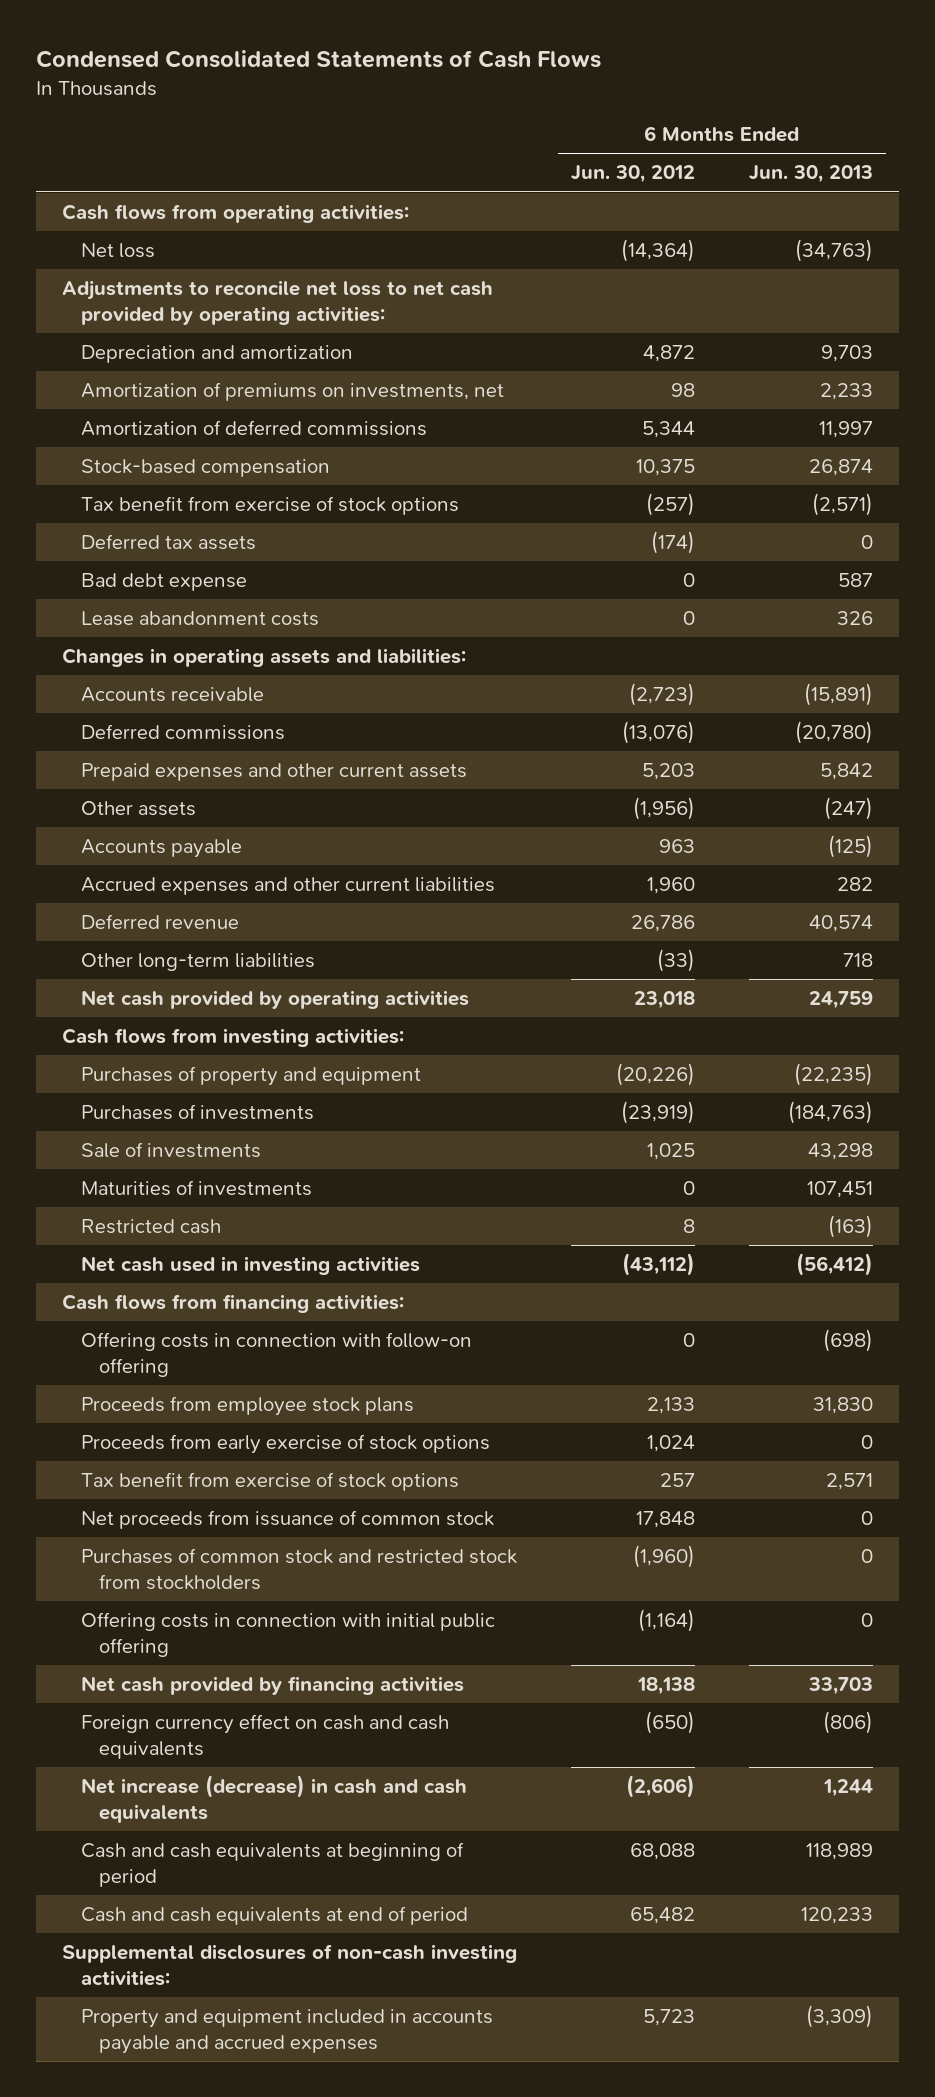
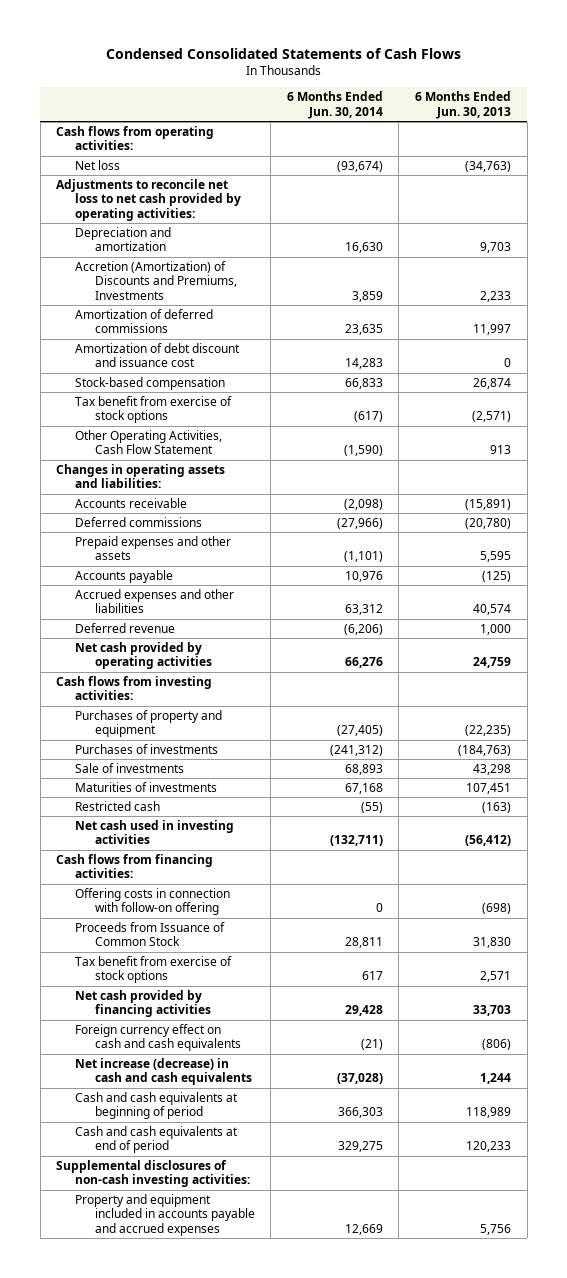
[570,165,695,184] Jun. 30, 2012 -> none
none -> [286,91,383,119] 6 Months Ended Jun. 30, 2014
[80,382,504,402] Amortization of premiums on investments, net -> [75,261,237,300] Accretion (Amortization) of Discounts and Premiums, Investments
none -> [75,343,241,368] Amortization of debt discount and issuance cost
[80,534,256,551] Deferred tax assets -> none
[80,573,247,592] Bad debt expense -> none
[80,611,319,627] Lease abandonment costs -> none
none -> [75,430,223,455] Other Operating Activities, Cash Flow Statement
[80,801,196,817] Other assets -> none
[80,763,467,782] Prepaid expenses and other current assets -> [75,536,232,561] Prepaid expenses and other assets
[819,763,873,781] 5,842 -> [480,551,512,563] 5,595
[80,877,495,896] Accrued expenses and other current liabilities -> none
[80,953,315,972] Other long-term liabilities -> none
[80,914,239,930] Deferred revenue -> [75,589,235,614] Accrued expenses and other liabilities
none -> [75,623,176,634] Deferred revenue
[80,1434,490,1455] Proceeds from early exercise of stock options -> none
[80,1396,414,1417] Proceeds from employee stock plans -> [75,922,226,947] Proceeds from Issuance of Common Stock
[80,1510,494,1530] Net proceeds from issuance of common stock -> none
[80,1548,517,1590] Purchases of common stock and restricted stock from stockholders -> none
[80,1612,495,1657] Offering costs in connection with initial public offering -> none
[805,2005,873,2029] (3,309) -> [480,1223,512,1235] 5,756

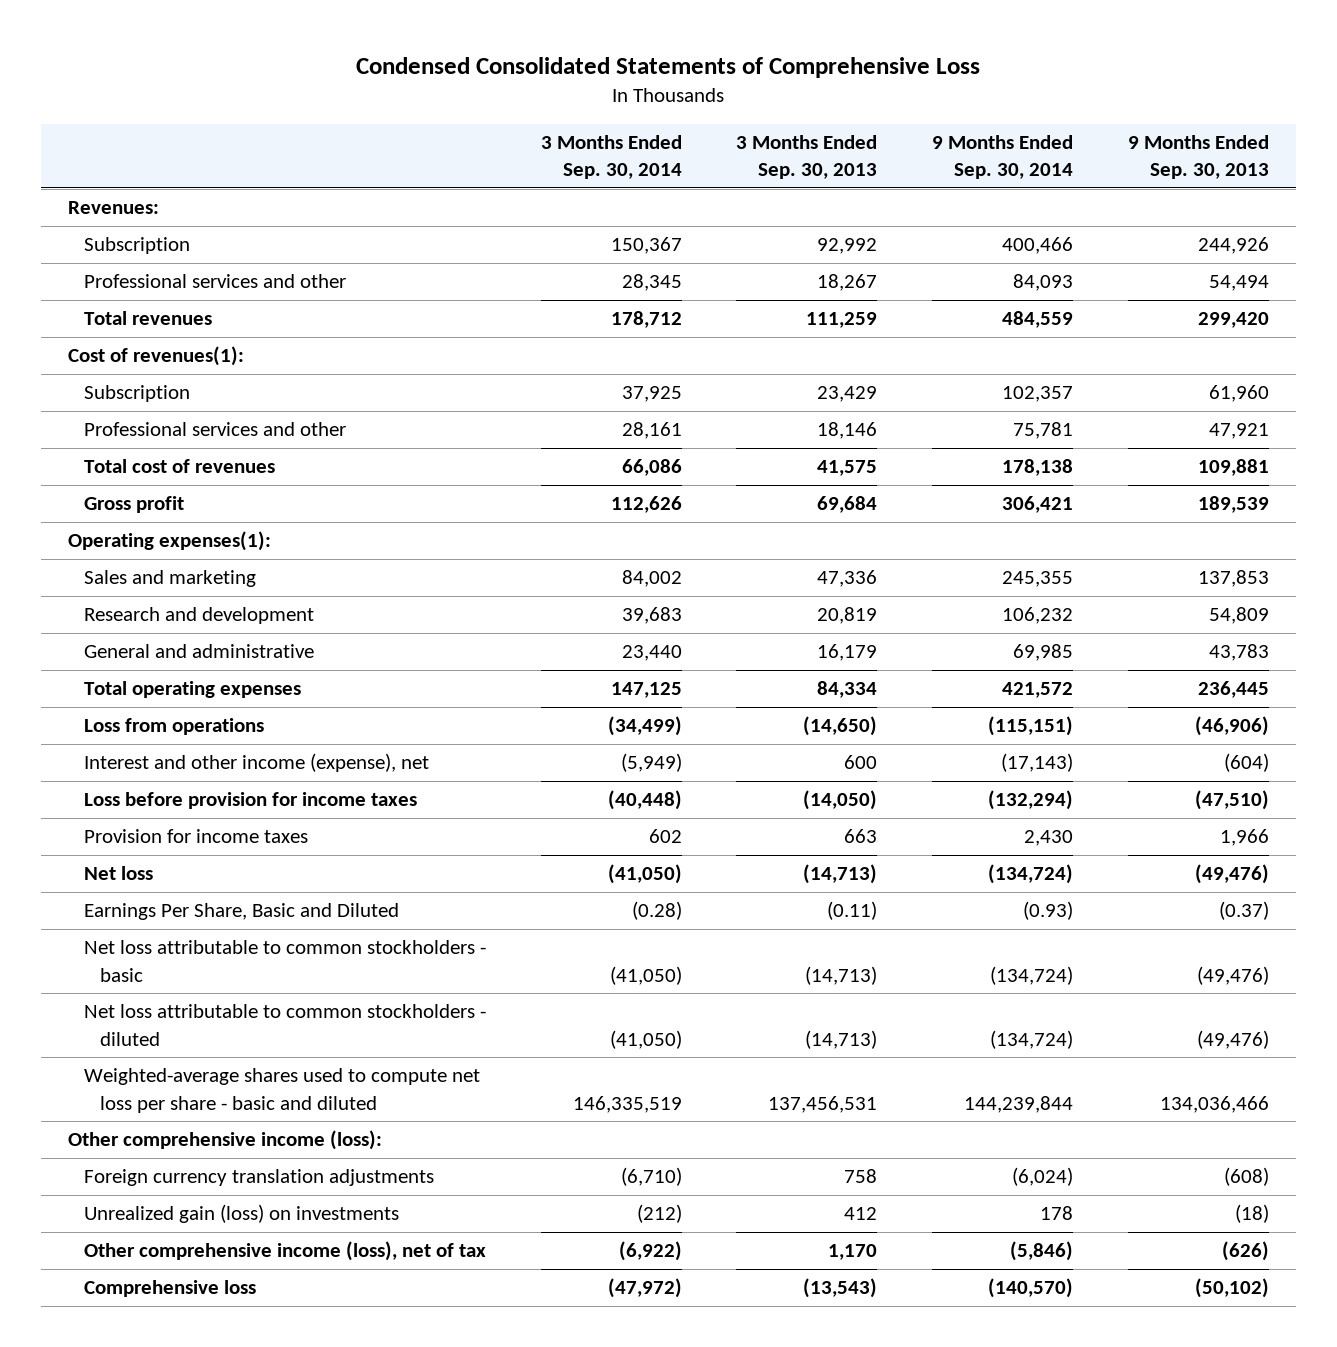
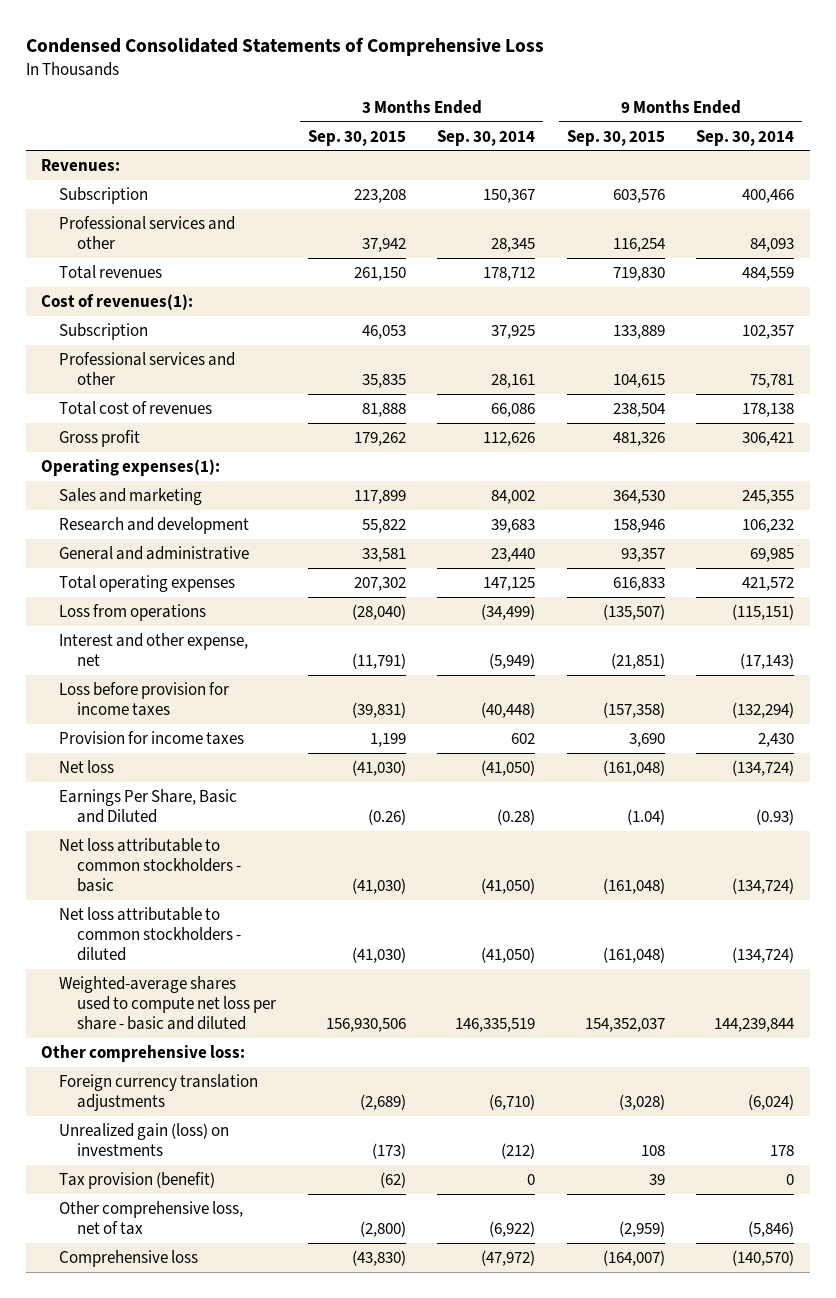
[736,134,878,180] 3 Months Ended Sep. 30, 2013 -> none
[1127,134,1269,180] 9 Months Ended Sep. 30, 2013 -> none
none -> [307,129,406,146] Sep. 30, 2015
none -> [566,129,665,146] Sep. 30, 2015
[84,753,430,773] Interest and other income (expense), net -> [59,633,249,666] Interest and other expense, net
[68,1130,383,1151] Other comprehensive income (loss): -> [41,1045,246,1063] Other comprehensive loss:
none -> [59,1172,216,1190] Tax provision (benefit)
[84,1241,487,1262] Other comprehensive income (loss), net of tax -> [59,1201,244,1235] Other comprehensive loss, net of tax

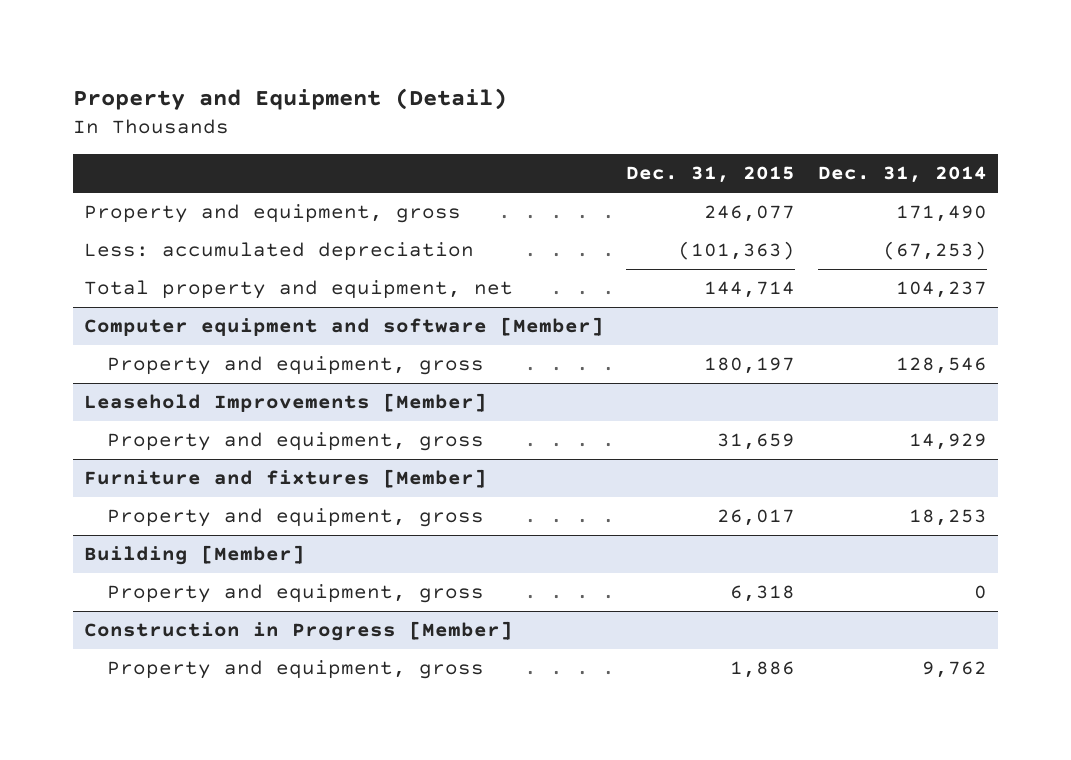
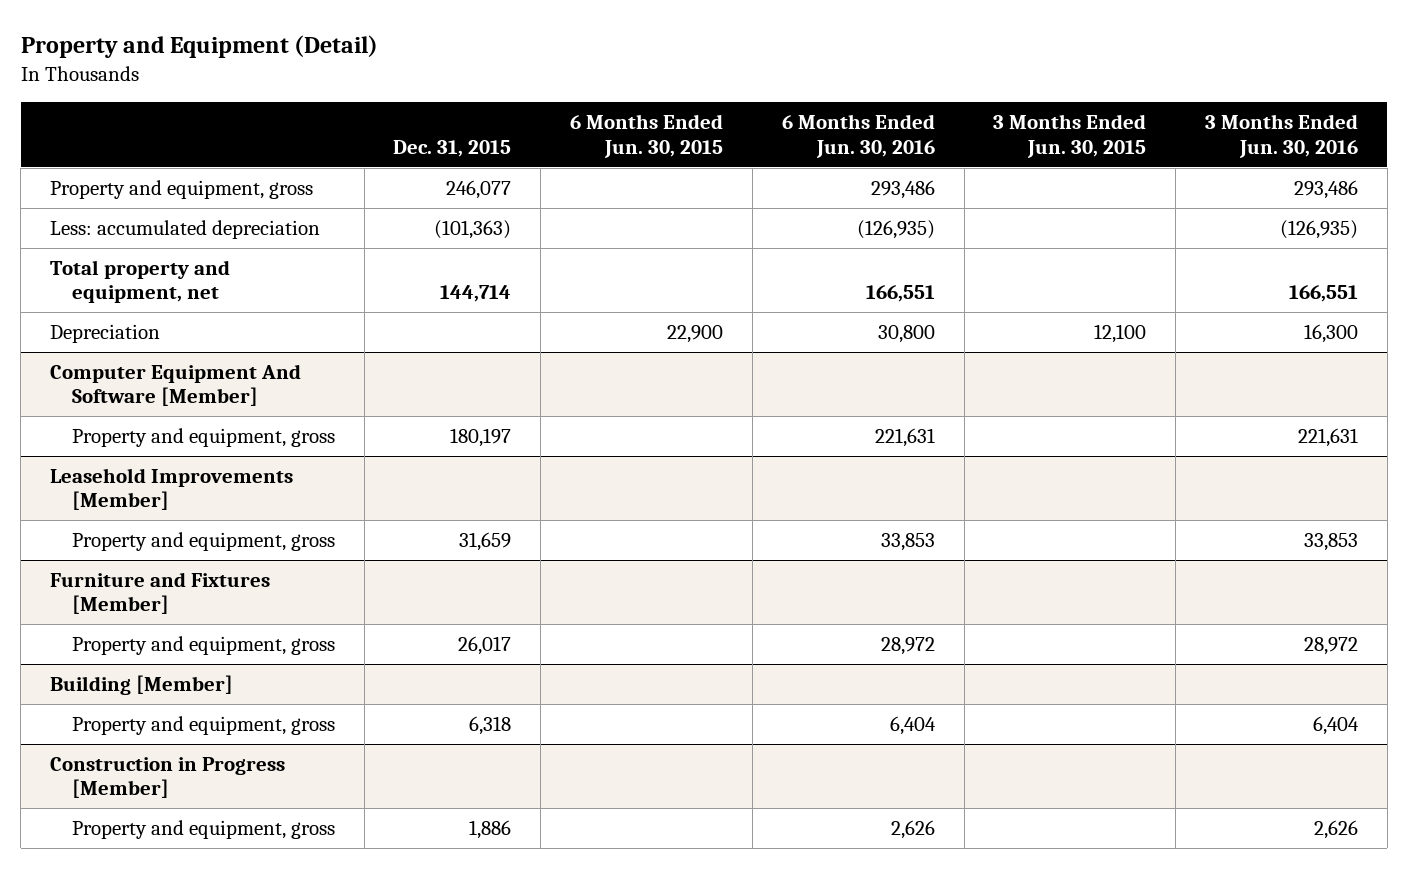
[817,166,987,184] Dec. 31, 2014 -> none
none -> [570,114,724,158] 6 Months Ended Jun. 30, 2015
none -> [781,114,935,158] 6 Months Ended Jun. 30, 2016
none -> [993,114,1147,158] 3 Months Ended Jun. 30, 2015
none -> [1205,114,1359,158] 3 Months Ended Jun. 30, 2016
none -> [49,324,160,344] Depreciation
[83,316,604,336] Computer equipment and software [Member] -> [49,364,301,407] Computer Equipment And Software [Member]
[83,468,487,488] Furniture and fixtures [Member] -> [49,572,270,615] Furniture and Fixtures [Member]

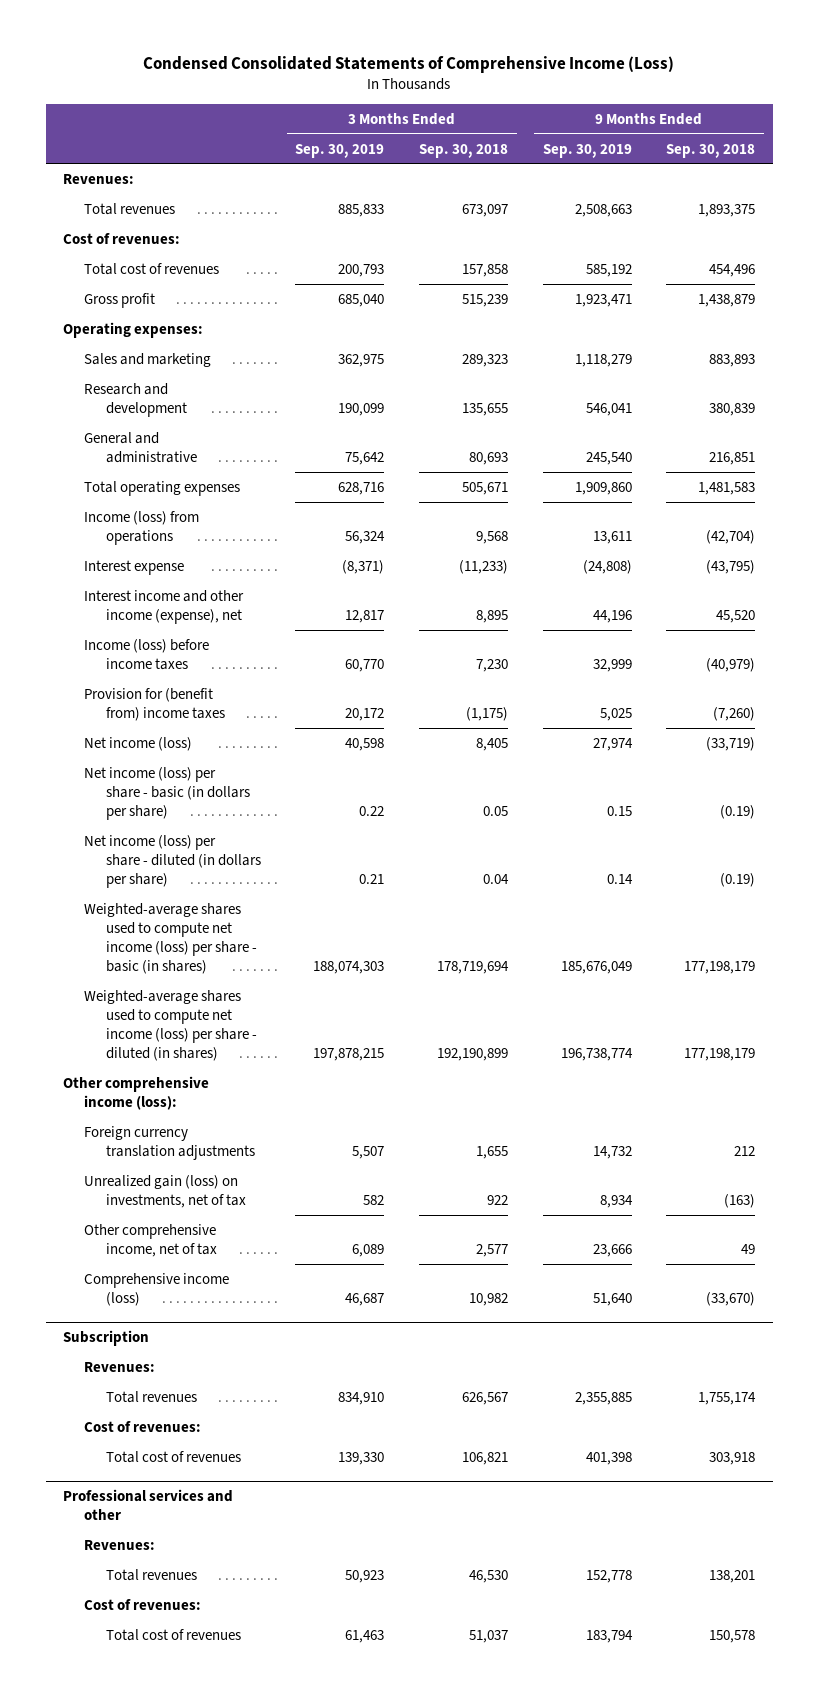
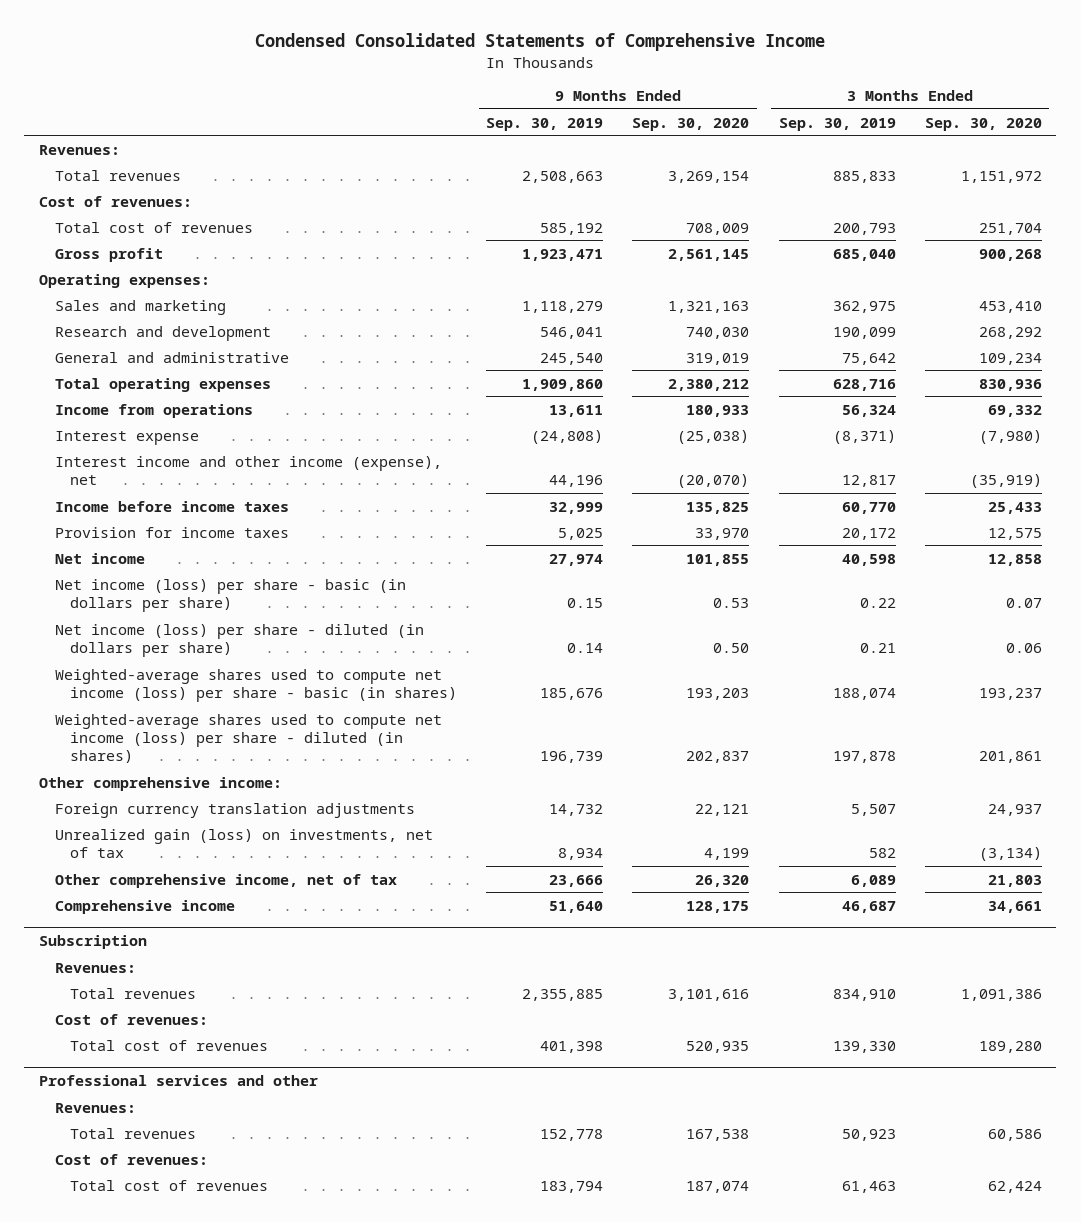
[143,55,675,73] Condensed Consolidated Statements of Comprehensive Income (Loss) -> [255,33,826,52] Condensed Consolidated Statements of Comprehensive Income
[418,143,508,158] Sep. 30, 2018 -> none
[666,143,756,158] Sep. 30, 2018 -> none
none -> [632,117,750,131] Sep. 30, 2020
none -> [924,117,1042,131] Sep. 30, 2020
[84,510,200,545] Income (loss) from operations -> [54,403,253,418] Income from operations
[84,638,210,670] Income (loss) before income taxes -> [54,500,289,512] Income before income taxes
[84,687,225,721] Provision for (benefit from) income taxes -> [54,526,289,538] Provision for income taxes
[84,736,193,751] Net income (loss) -> [54,552,145,564] Net income
[313,960,385,974] 188,074,303 -> [832,687,896,700] 188,074
[560,960,632,974] 185,676,049 -> [540,687,604,700] 185,676
[313,1047,385,1061] 197,878,215 -> [832,751,896,764] 197,878
[560,1047,633,1061] 196,738,774 -> [540,751,604,764] 196,739
[62,1075,209,1110] Other comprehensive income (loss): -> [38,776,282,791] Other comprehensive income:
[84,1272,230,1306] Comprehensive income (loss) -> [54,899,235,914] Comprehensive income

